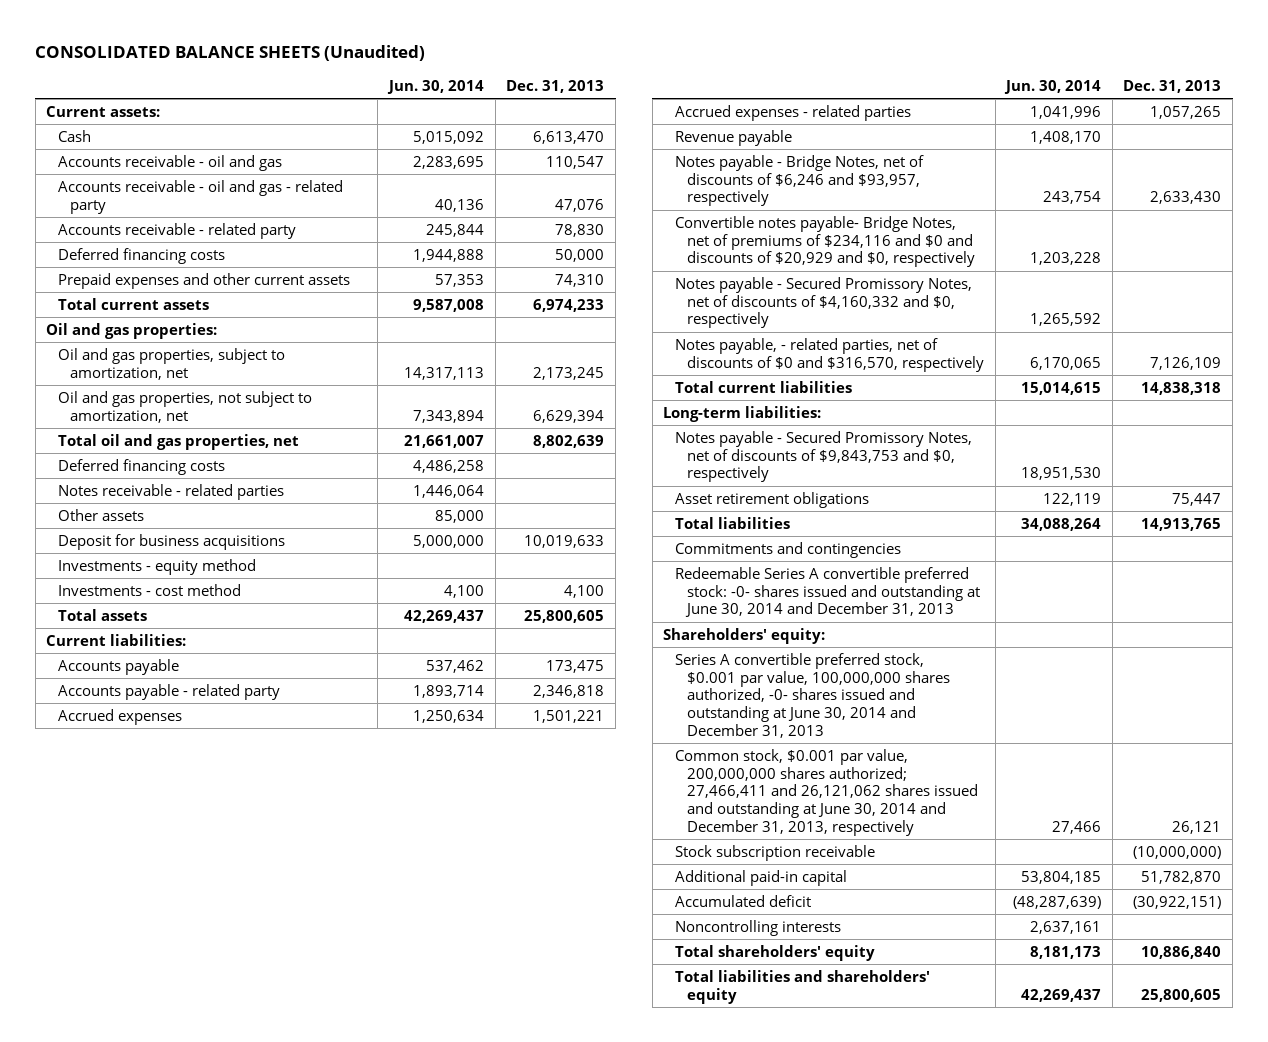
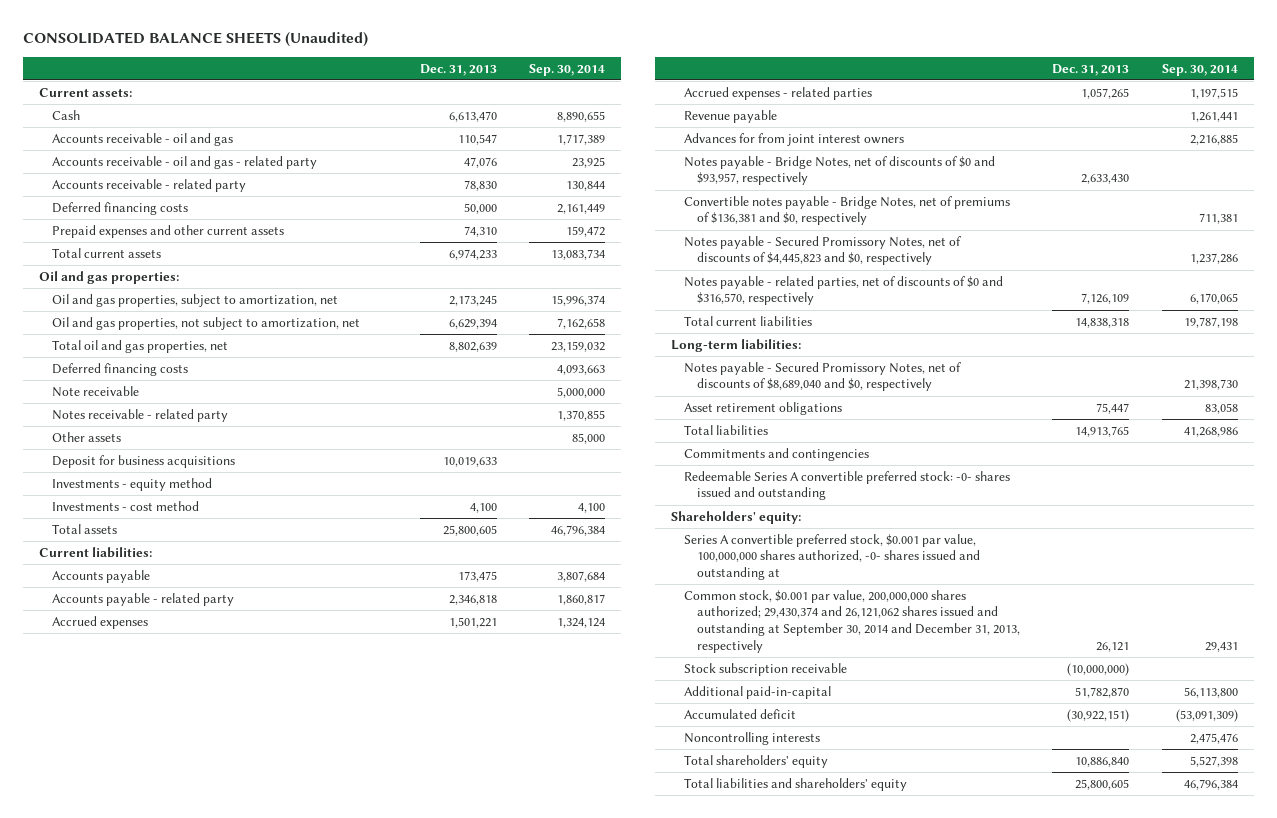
[387,79,485,94] Jun. 30, 2014 -> none
none -> [529,63,606,76] Sep. 30, 2014
none -> [51,385,139,397] Note receivable
[58,483,285,500] Notes receivable - related parties -> [51,408,228,422] Notes receivable - related party
none -> [684,132,905,146] Advances for from joint interest owners
[675,154,925,207] Notes payable - Bridge Notes, net of discounts of $6,246 and $93,957, respectively -> [684,155,996,186] Notes payable - Bridge Notes, net of discounts of $0 and $93,957, respectively
[675,215,975,268] Convertible notes payable- Bridge Notes, net of premiums of $234,116 and $0 and discounts of $20,929 and $0, respectively -> [684,195,1011,226] Convertible notes payable - Bridge Notes, net of premiums of $136,381 and $0, respectively
[675,276,973,329] Notes payable - Secured Promissory Notes, net of discounts of $4,160,332 and $0, respectively -> [684,235,962,266] Notes payable - Secured Promissory Notes, net of discounts of $4,445,823 and $0, respectively
[675,337,984,372] Notes payable, - related parties, net of discounts of $0 and $316,570, respectively -> [684,275,1004,306] Notes payable - related parties, net of discounts of $0 and $316,570, respectively
[675,430,973,483] Notes payable - Secured Promissory Notes, net of discounts of $9,843,753 and $0, respectively -> [684,361,962,392] Notes payable - Secured Promissory Notes, net of discounts of $8,689,040 and $0, respectively
[675,566,980,618] Redeemable Series A convertible preferred stock: -0- shares issued and outstanding at June 30, 2014 and December 31, 2013 -> [684,470,1011,501] Redeemable Series A convertible preferred stock: -0- shares issued and outstanding
[675,652,950,738] Series A convertible preferred stock, $0.001 par value, 100,000,000 shares authorized, -0- shares issued and outstanding at June 30, 2014 and December 31, 2013 -> [684,533,980,581] Series A convertible preferred stock, $0.001 par value, 100,000,000 shares authorized, -0- shares issued and outstanding at
[675,748,978,836] Common stock, $0.001 par value, 200,000,000 shares authorized; 27,466,411 and 26,121,062 shares issued and outstanding at June 30, 2014 and December 31, 2013, respectively -> [684,589,1020,653] Common stock, $0.001 par value, 200,000,000 shares authorized; 29,430,374 and 26,121,062 shares issued and outstanding at September 30, 2014 and December 31, 2013, respectively
[675,869,848,886] Additional paid-in capital -> [684,685,832,699] Additional paid-in-capital

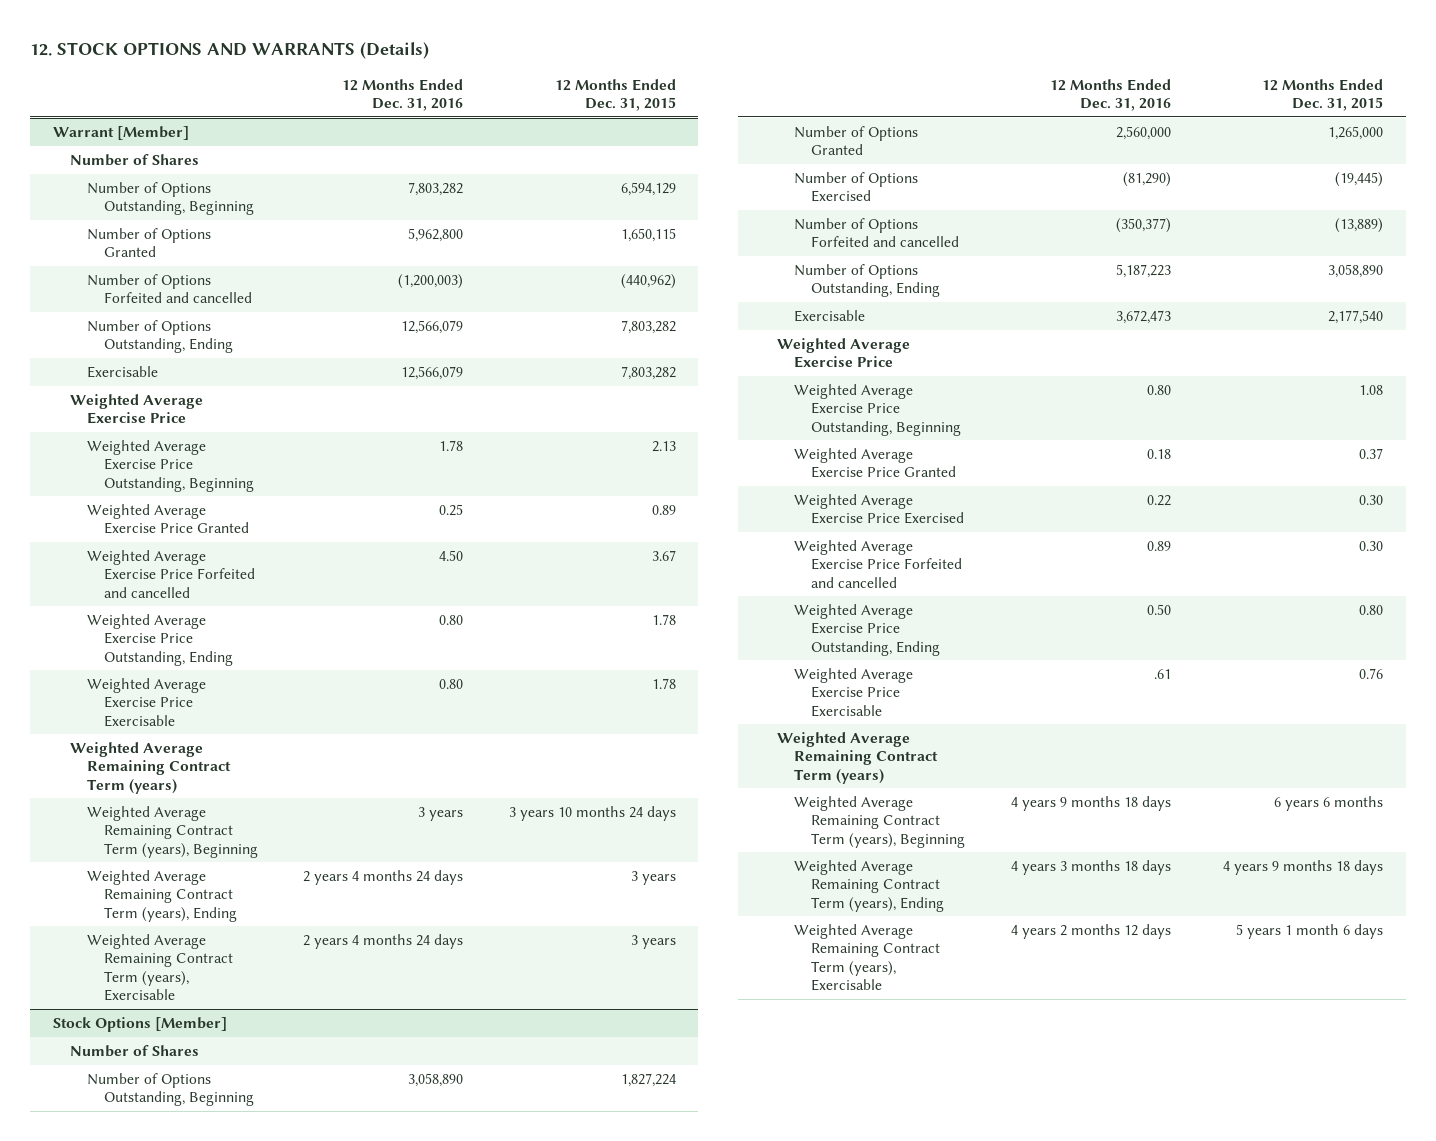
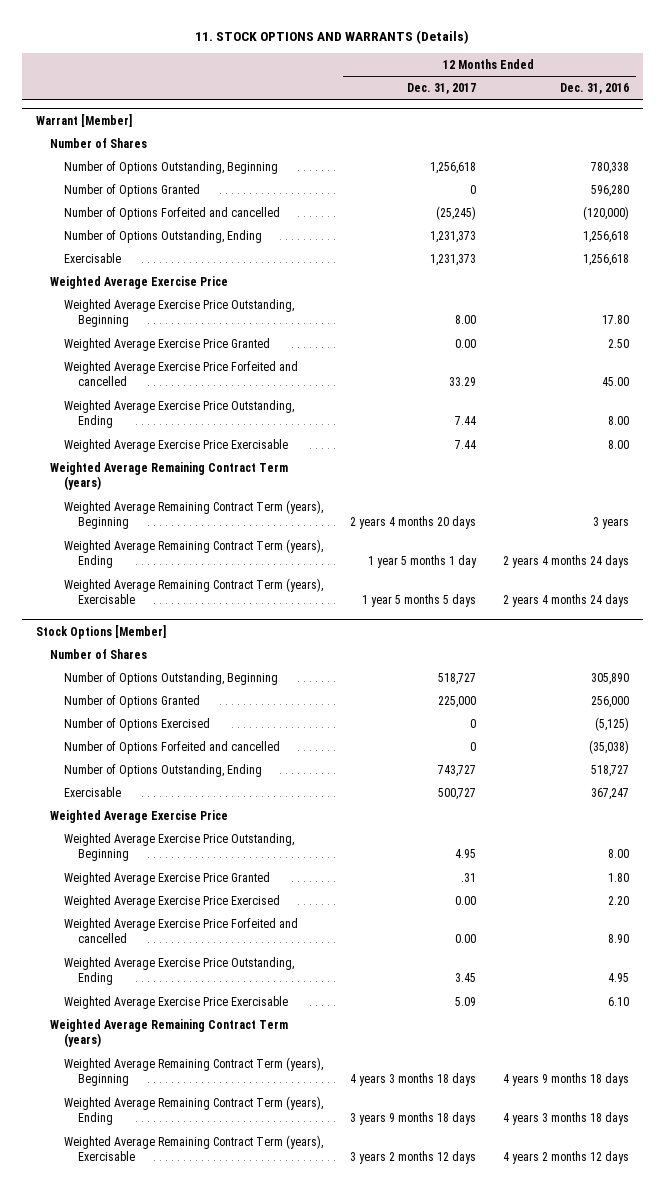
[30,41,430,59] 12. STOCK OPTIONS AND WARRANTS (Details) -> [195,29,470,44] 11. STOCK OPTIONS AND WARRANTS (Details)
[554,78,676,111] 12 Months Ended Dec. 31, 2015 -> none
none -> [406,83,476,95] Dec. 31, 2017
[408,182,464,197] 7,803,282 -> [591,161,630,174] 780,338
[408,228,464,243] 5,962,800 -> [591,184,630,197] 596,280
[398,274,464,290] (1,200,003) -> [583,205,630,220] (120,000)
[401,320,464,335] 12,566,079 -> [583,230,630,243] 1,256,618
[401,366,464,381] 12,566,079 -> [583,253,630,266] 1,256,618
[439,440,464,452] 1.78 -> [602,315,630,325] 17.80
[439,504,464,517] 0.25 -> [608,338,630,348] 2.50
[439,550,464,562] 4.50 -> [602,377,630,387] 45.00
[439,615,464,626] 0.80 -> [608,416,630,426] 8.00
[439,679,464,690] 0.80 -> [608,439,630,449] 8.00
[408,1073,464,1088] 3,058,890 -> [591,672,630,685] 305,890
[1115,126,1171,141] 2,560,000 -> [591,695,630,708] 256,000
[1122,172,1171,188] (81,290) -> [595,716,630,731] (5,125)
[1115,218,1171,234] (350,377) -> [589,739,630,754] (35,038)
[1115,264,1171,279] 5,187,223 -> [591,764,630,777] 518,727
[1115,310,1171,325] 3,672,473 -> [591,787,630,800] 367,247
[1146,385,1171,396] 0.80 -> [608,849,630,859] 8.00
[1146,449,1171,460] 0.18 -> [608,872,630,882] 1.80
[1146,495,1171,507] 0.22 -> [608,895,630,905] 2.20
[1146,541,1171,552] 0.89 -> [608,934,630,944] 8.90
[1146,604,1171,616] 0.50 -> [608,973,630,983] 4.95
[1153,669,1171,680] .61 -> [608,996,630,1006] 6.10

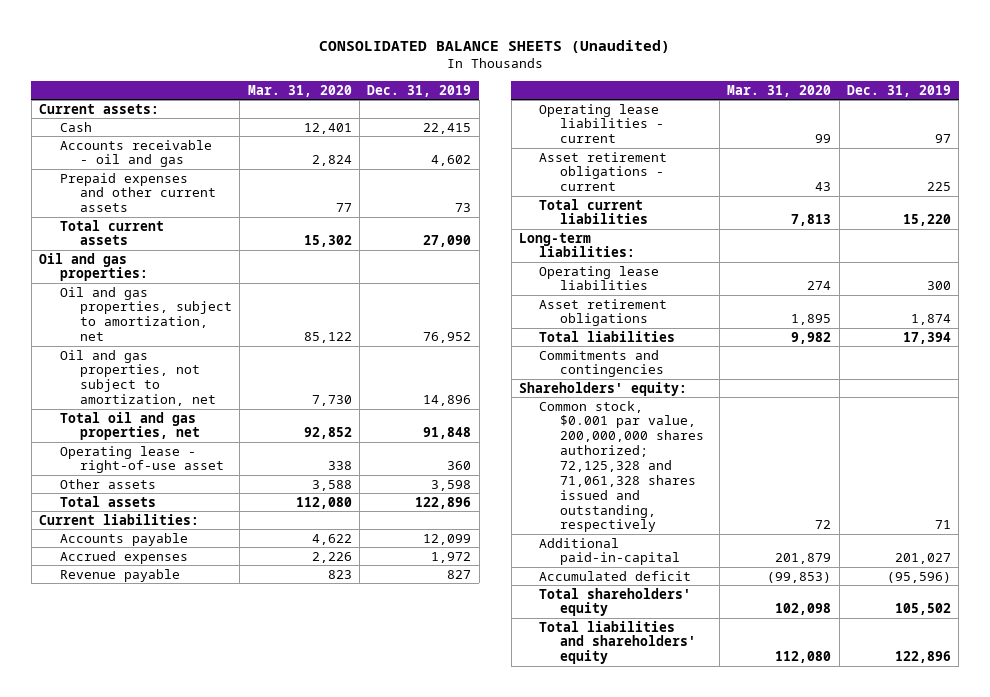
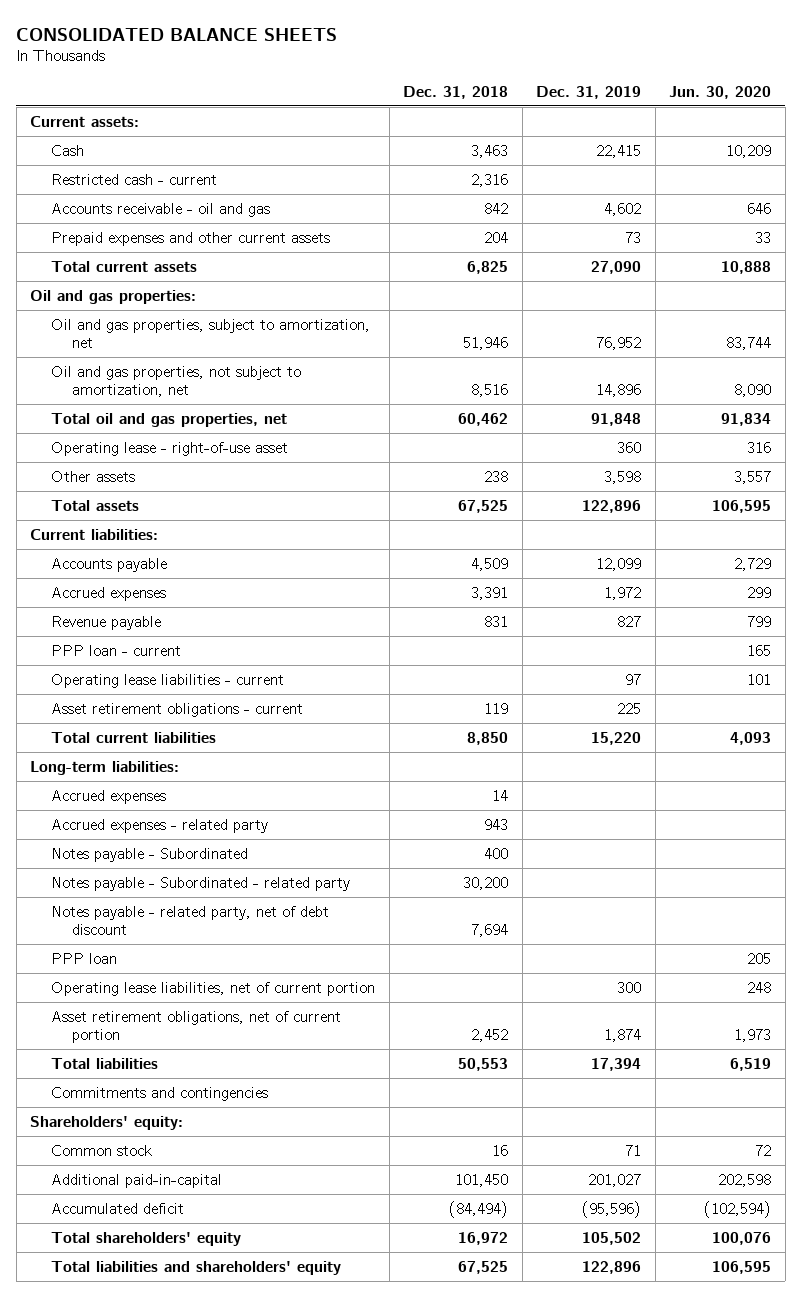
[319,40,671,54] CONSOLIDATED BALANCE SHEETS (Unaudited) -> [16,27,338,41] CONSOLIDATED BALANCE SHEETS
[247,84,352,97] Mar. 31, 2020 -> none
none -> [403,85,509,99] Dec. 31, 2018
none -> [669,85,772,99] Jun. 30, 2020
none -> [51,173,218,185] Restricted cash - current
none -> [51,644,182,656] PPP loan - current
none -> [51,789,167,804] Accrued expenses
none -> [51,818,269,833] Accrued expenses - related party
none -> [51,847,249,862] Notes payable - Subordinated
none -> [51,876,351,891] Notes payable - Subordinated - related party
none -> [51,905,330,936] Notes payable - related party, net of debt discount
none -> [51,952,118,964] PPP loan
[539,265,660,291] Operating lease liabilities -> [51,981,376,996] Operating lease liabilities, net of current portion
[539,298,668,327] Asset retirement obligations -> [51,1010,342,1044] Asset retirement obligations, net of current portion
[539,400,704,533] Common stock, $0.001 par value, 200,000,000 shares authorized; 72,125,328 and 71,061,328 shares issued and outstanding, respectively -> [51,1144,153,1156] Common stock

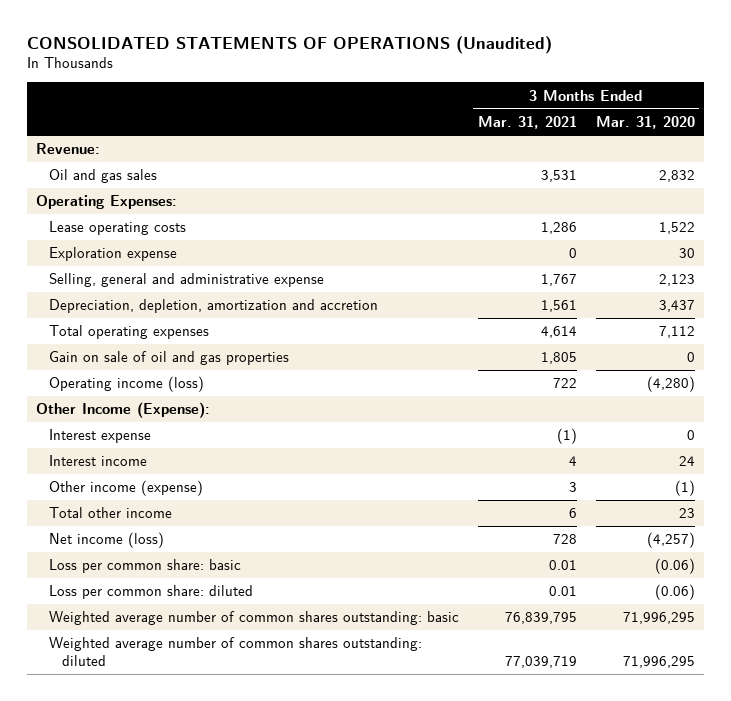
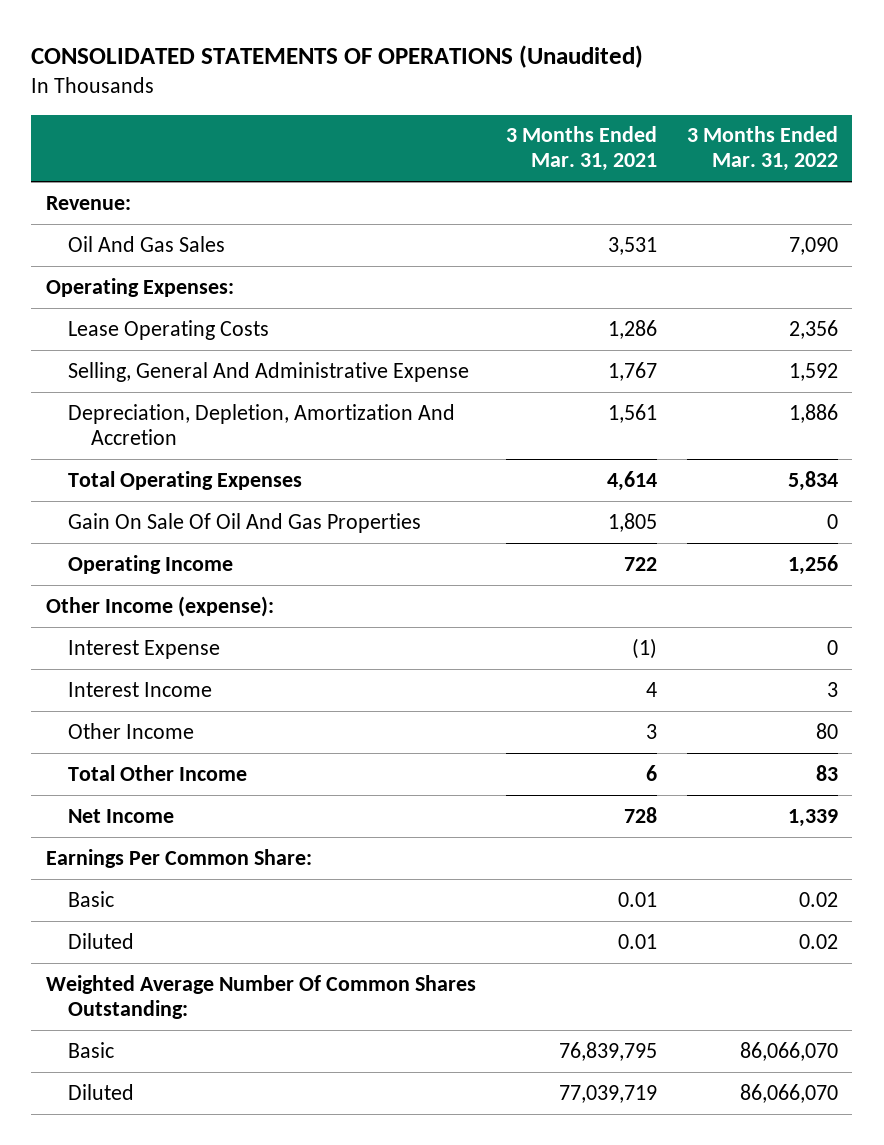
[595,115,695,129] Mar. 31, 2020 -> none
none -> [686,126,838,172] 3 Months Ended Mar. 31, 2022
[49,169,158,184] Oil and gas sales -> [68,235,226,252] Oil And Gas Sales
[49,247,178,262] Exploration expense -> none
[49,221,187,236] Lease operating costs -> [68,319,270,340] Lease Operating Costs
[49,273,325,288] Selling, general and administrative expense -> [68,361,470,382] Selling, General And Administrative Expense
[49,299,379,314] Depreciation, depletion, amortization and accretion -> [68,403,456,445] Depreciation, Depletion, Amortization And Accretion
[49,325,210,340] Total operating expenses -> [68,470,303,490] Total Operating Expenses
[49,351,290,366] Gain on sale of oil and gas properties -> [68,512,422,533] Gain On Sale Of Oil And Gas Properties
[49,376,205,393] Operating income (loss) -> [68,554,234,574] Operating Income
[35,402,210,419] Other Income (Expense): -> [45,595,274,617] Other Income (expense):
[49,429,152,444] Interest expense -> [68,639,221,659] Interest Expense
[49,455,148,467] Interest income -> [68,681,213,697] Interest Income
[49,480,204,497] Other income (expense) -> [68,722,195,739] Other Income
[49,507,173,519] Total other income -> [68,764,248,781] Total Other Income
[49,532,165,549] Net income (loss) -> [68,808,175,823] Net Income
none -> [45,848,312,868] Earnings Per Common Share:
[49,559,242,574] Loss per common share: basic -> [68,890,115,907] Basic
[49,585,254,600] Loss per common share: diluted -> [68,932,135,949] Diluted
none -> [45,974,476,1019] Weighted Average Number Of Common Shares Outstanding:
[49,611,460,626] Weighted average number of common shares outstanding: basic -> [68,1041,115,1058] Basic
[49,637,423,666] Weighted average number of common shares outstanding: diluted -> [68,1083,135,1100] Diluted

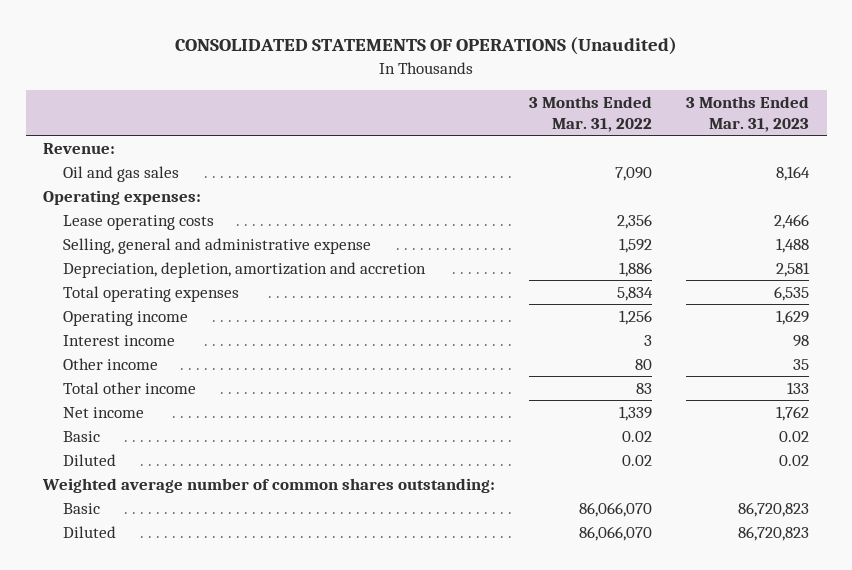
[505,126,657,172] 3 Months Ended Mar. 31, 2021 -> none
none -> [686,96,810,132] 3 Months Ended Mar. 31, 2023
[68,512,422,533] Gain On Sale Of Oil And Gas Properties -> none
[45,595,274,617] Other Income (expense): -> none
[68,639,221,659] Interest Expense -> none
[45,848,312,868] Earnings Per Common Share: -> none
[68,235,226,252] Oil And Gas Sales -> [63,165,180,182] Oil and gas sales
[45,277,234,297] Operating Expenses: -> [42,189,201,205] Operating expenses:
[68,319,270,340] Lease Operating Costs -> [63,214,215,230] Lease operating costs
[68,361,470,382] Selling, General And Administrative Expense -> [63,237,372,254] Selling, general and administrative expense
[68,403,456,445] Depreciation, Depletion, Amortization And Accretion -> [63,261,427,278] Depreciation, depletion, amortization and accretion
[68,470,303,490] Total Operating Expenses -> [63,285,240,302] Total operating expenses
[68,554,234,574] Operating Income -> [63,310,189,326] Operating income
[68,681,213,697] Interest Income -> [63,334,176,346] Interest income
[68,722,195,739] Other Income -> [63,357,159,370] Other income
[68,764,248,781] Total Other Income -> [63,381,197,394] Total other income
[68,808,175,823] Net Income -> [63,406,145,418] Net income
[45,974,476,1019] Weighted Average Number Of Common Shares Outstanding: -> [41,477,495,493] Weighted average number of common shares outstanding:

